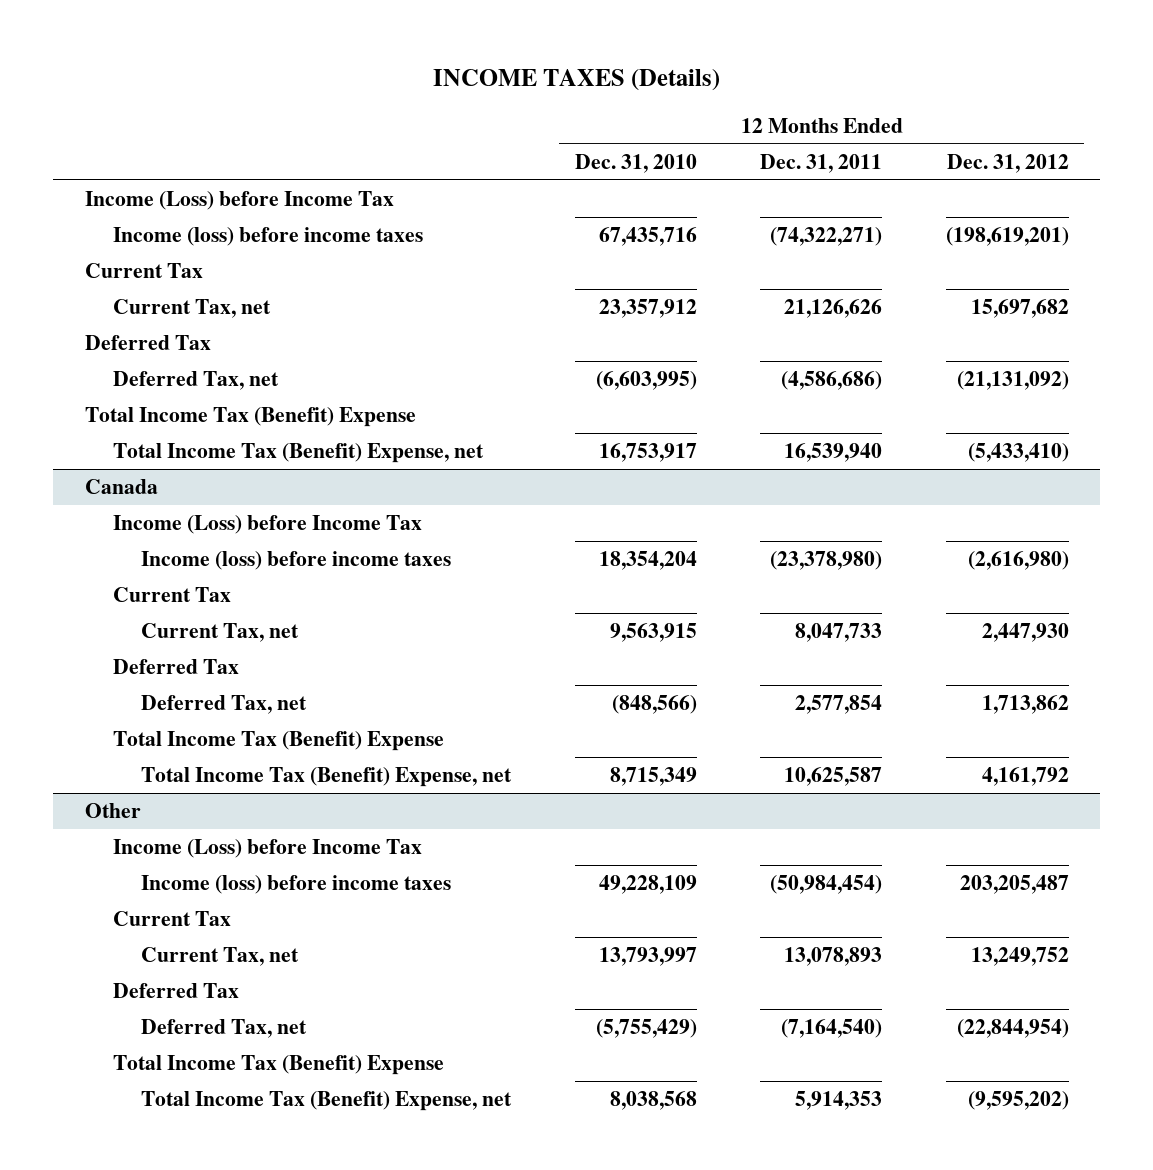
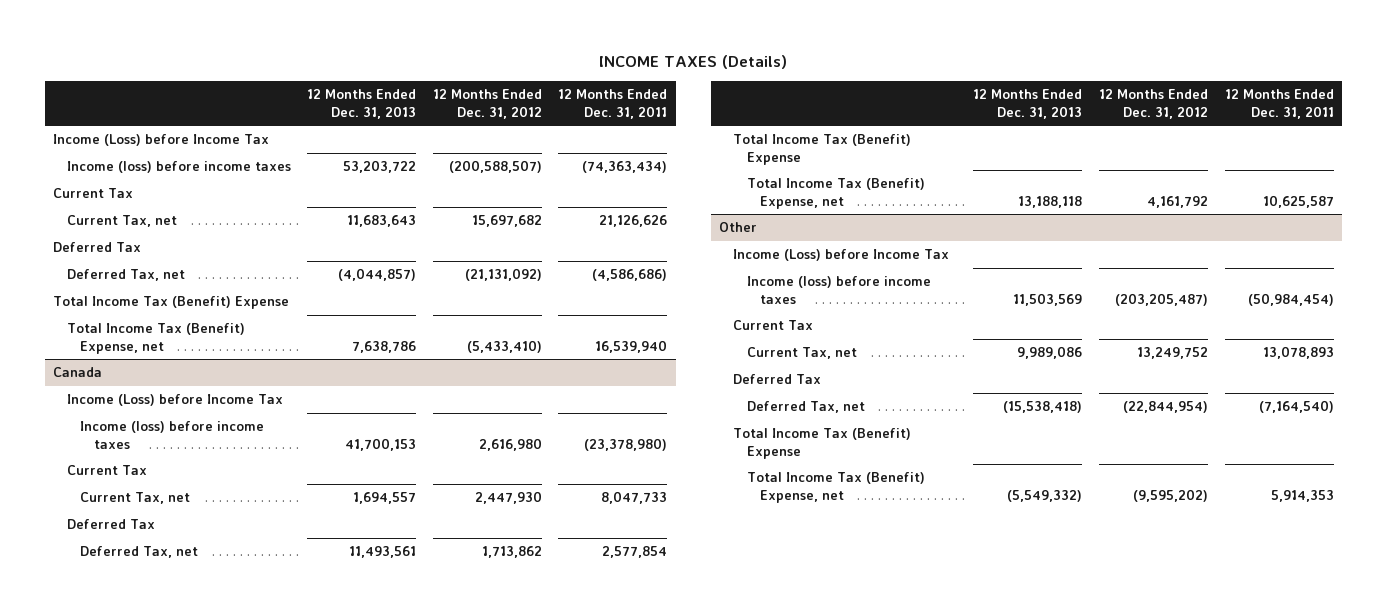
[574,153,697,173] Dec. 31, 2010 -> none
none -> [307,89,417,119] 12 Months Ended Dec. 31, 2013
[770,227,883,247] (74,322,271) -> [582,161,668,174] (74,363,434)
[945,227,1069,247] (198,619,201) -> [448,160,542,174] (200,588,507)
[967,551,1069,571] (2,616,980) -> [478,437,542,451] 2,616,980
[959,875,1069,895] 203,205,487 -> [1115,292,1209,306] (203,205,487)

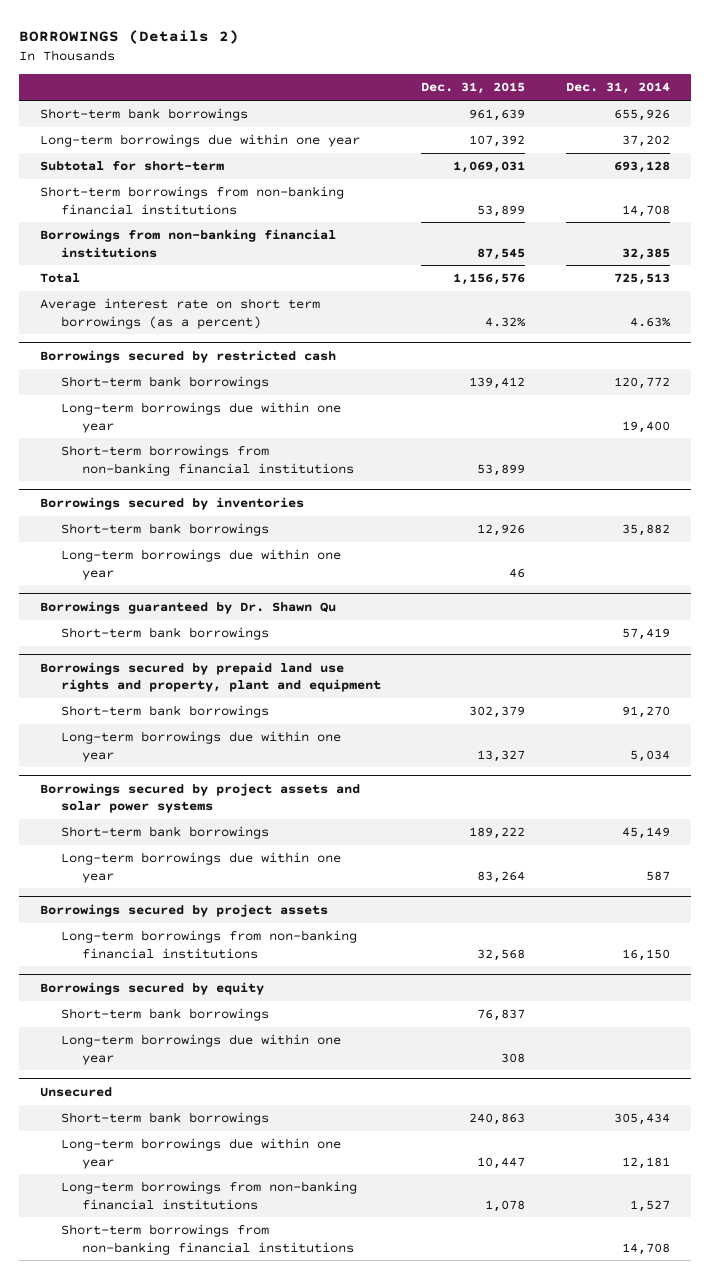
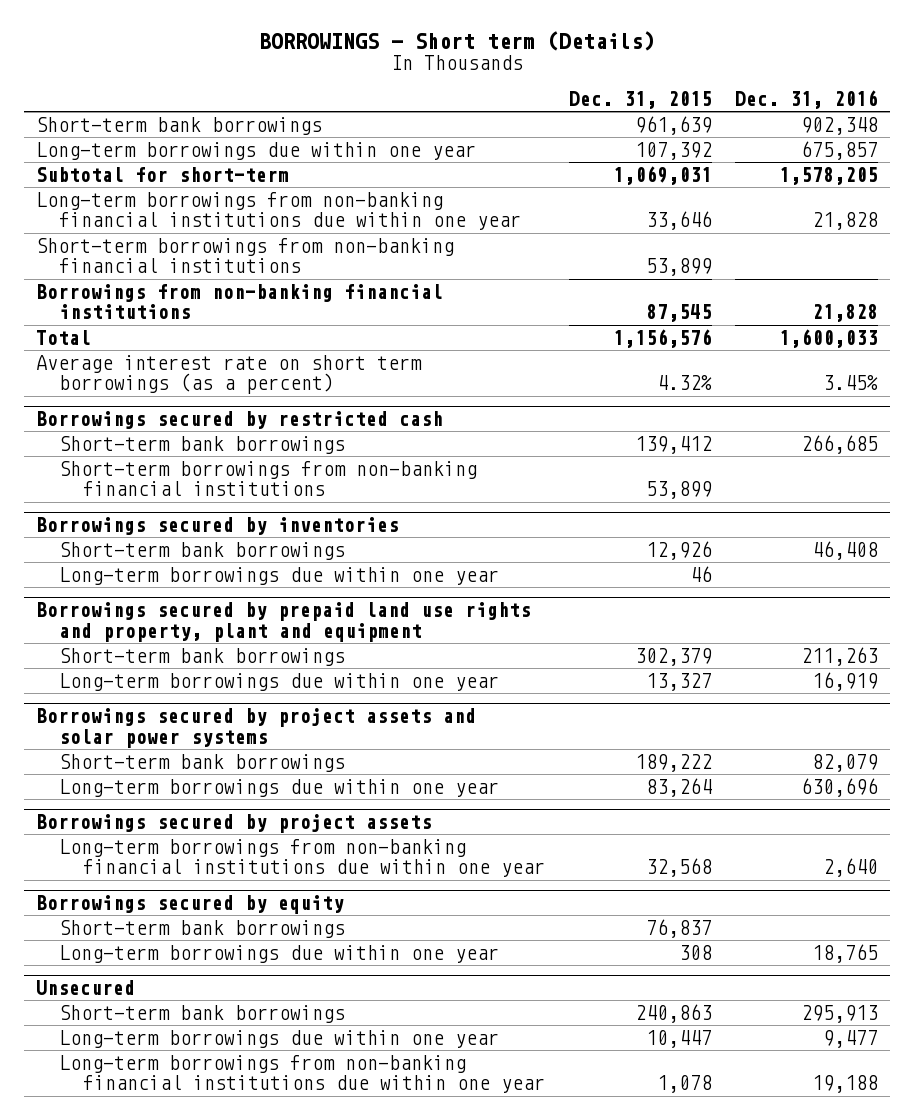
[19,30,240,45] BORROWINGS (Details 2) -> [259,30,656,51] BORROWINGS - Short term (Details)
[566,82,671,95] Dec. 31, 2014 -> none
none -> [735,89,879,109] Dec. 31, 2016
none -> [36,191,522,231] Long-term borrowings from non-banking financial institutions due within one year
[60,402,341,433] Long-term borrowings due within one year -> none
[39,600,336,614] Borrowings guaranteed by Dr. Shawn Qu -> none
[60,627,269,641] Short-term bank borrowings -> none
[60,930,357,959] Long-term borrowings from non-banking financial institutions -> [59,838,545,878] Long-term borrowings from non-banking financial institutions due within one year
[60,1224,354,1255] Short-term borrowings from non-banking financial institutions -> none
[60,1181,357,1210] Long-term borrowings from non-banking financial institutions -> [59,1054,545,1094] Long-term borrowings from non-banking financial institutions due within one year

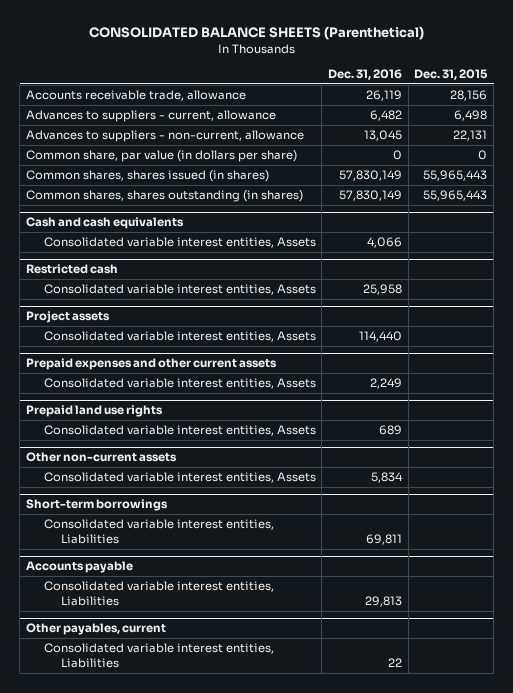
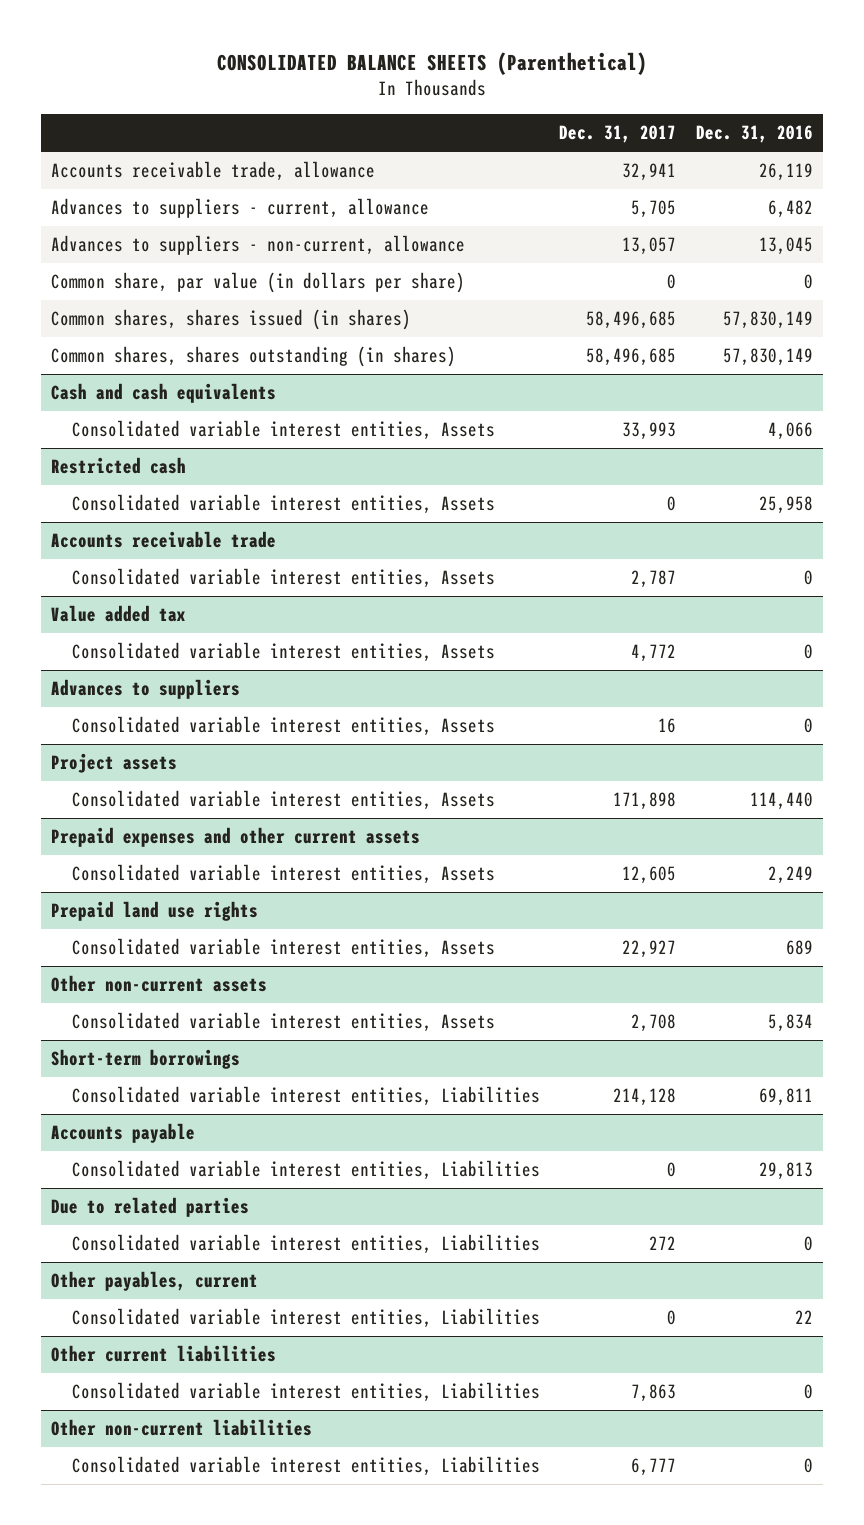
[414,68,489,80] Dec. 31, 2015 -> none
none -> [559,125,677,144] Dec. 31, 2017
none -> [50,531,276,549] Accounts receivable trade
none -> [71,568,495,589] Consolidated variable interest entities, Assets
none -> [50,605,186,623] Value added tax
none -> [71,642,495,663] Consolidated variable interest entities, Assets
none -> [50,679,240,700] Advances to suppliers
none -> [71,716,495,737] Consolidated variable interest entities, Assets
none -> [50,1197,249,1218] Due to related parties
none -> [71,1234,540,1255] Consolidated variable interest entities, Liabilities
none -> [50,1345,276,1363] Other current liabilities
none -> [71,1382,540,1403] Consolidated variable interest entities, Liabilities
none -> [50,1419,312,1437] Other non-current liabilities
none -> [71,1456,540,1477] Consolidated variable interest entities, Liabilities

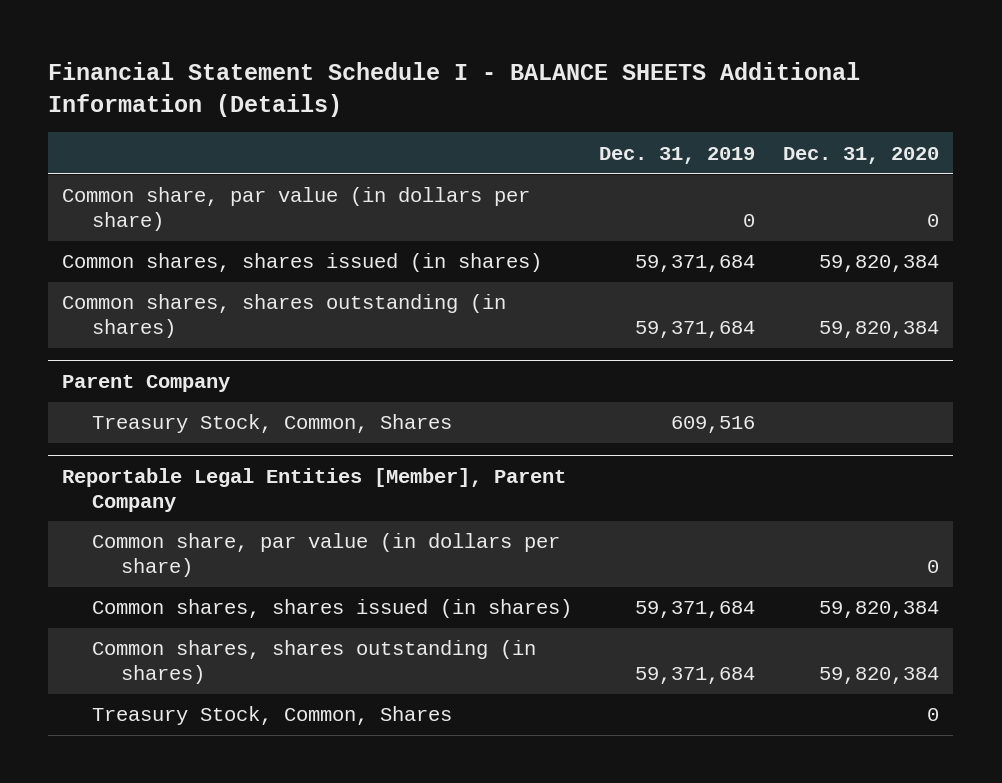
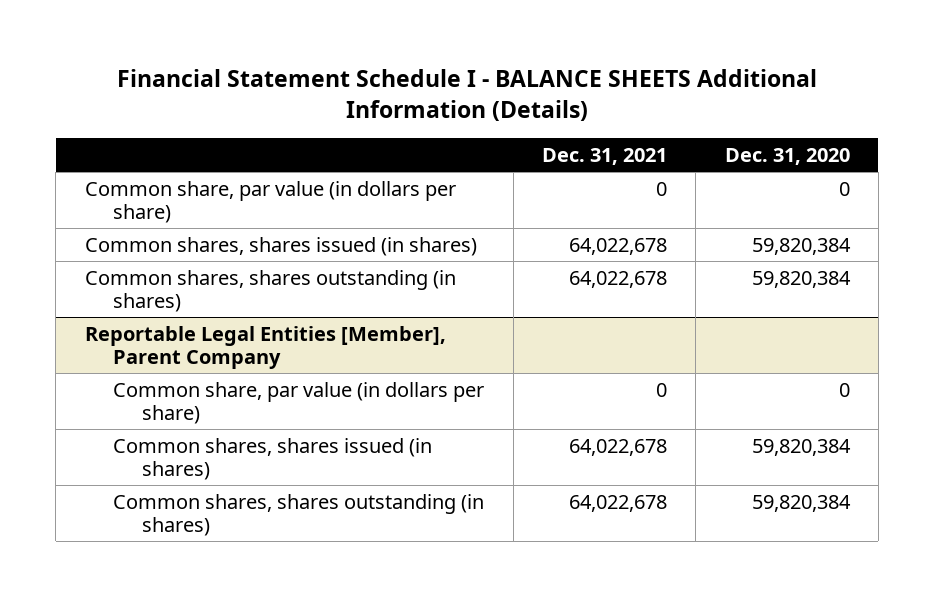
[599,146,756,164] Dec. 31, 2019 -> none
none -> [541,147,667,165] Dec. 31, 2021
[62,374,231,392] Parent Company -> none
[91,414,452,434] Treasury Stock, Common, Shares -> none
[91,706,452,726] Treasury Stock, Common, Shares -> none

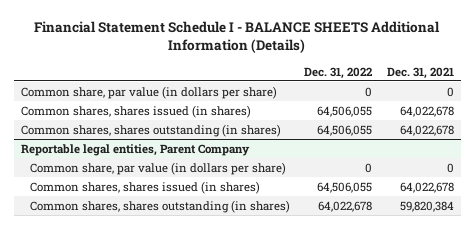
[724,147,850,165] Dec. 31, 2020 -> none
none -> [304,66,373,79] Dec. 31, 2022
[84,325,446,370] Reportable Legal Entities [Member], Parent Company -> [21,143,251,156] Reportable legal entities, Parent Company
[568,494,667,512] 64,022,678 -> [399,200,454,212] 59,820,384

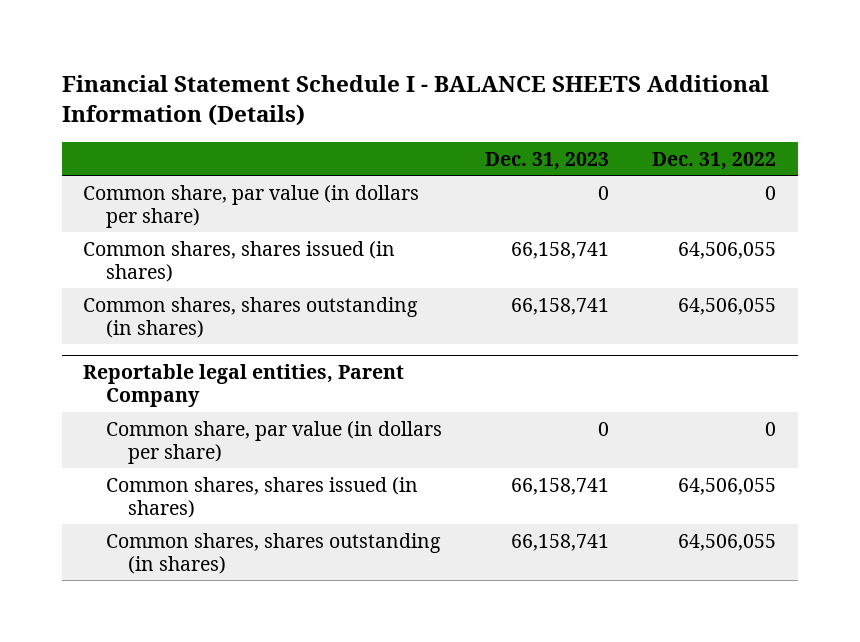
[386,66,454,79] Dec. 31, 2021 -> none
none -> [485,151,610,170] Dec. 31, 2023
[318,200,373,212] 64,022,678 -> [678,533,777,551] 64,506,055

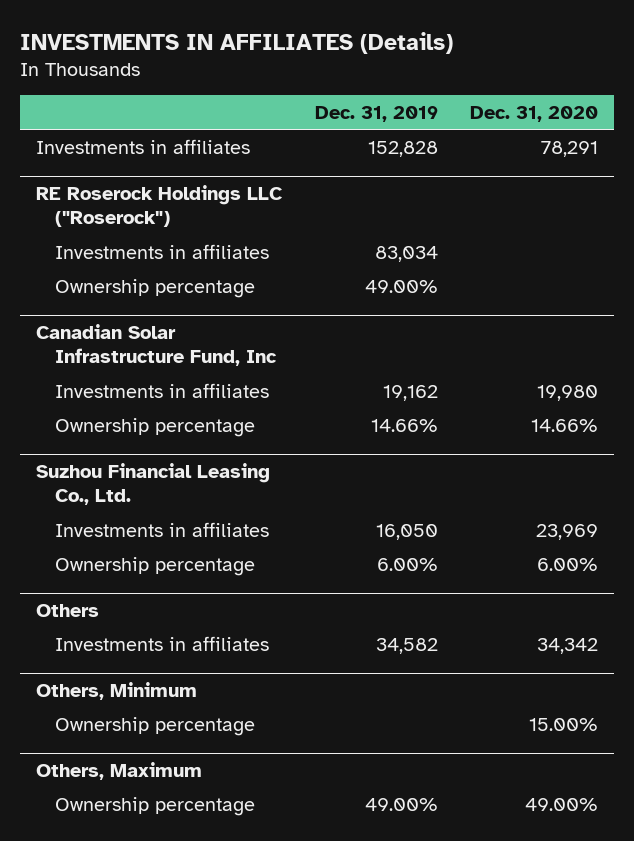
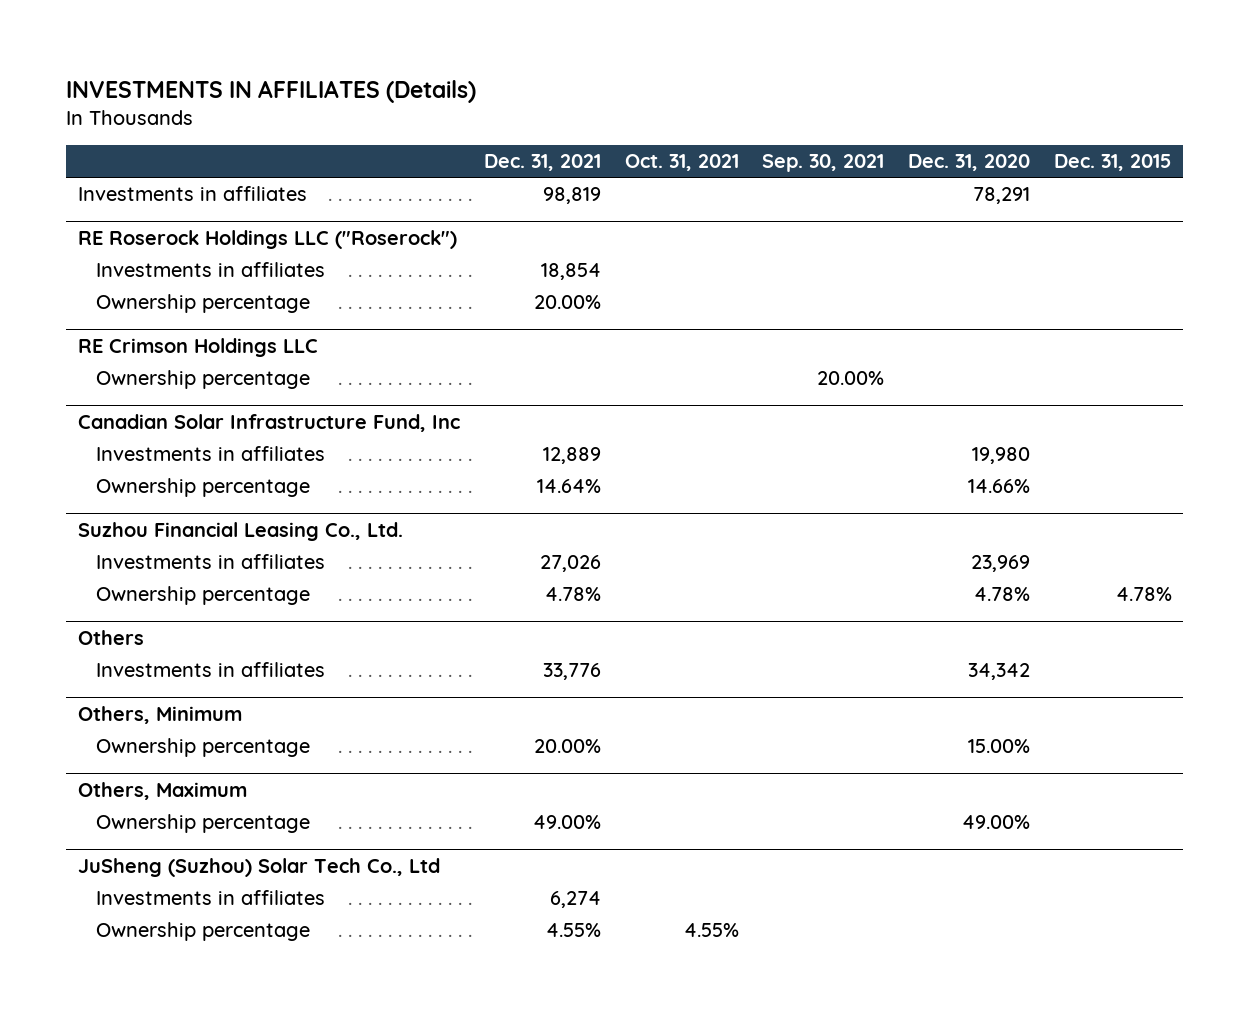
[314,105,438,122] Dec. 31, 2019 -> none
none -> [483,154,601,172] Dec. 31, 2021
none -> [624,154,739,172] Oct. 31, 2021
none -> [762,154,885,173] Sep. 30, 2021
none -> [1053,154,1172,172] Dec. 31, 2015
none -> [78,337,319,357] RE Crimson Holdings LLC
none -> [96,370,311,390] Ownership percentage
[537,557,599,571] 6.00% -> [973,587,1030,602] 4.78%
none -> [78,857,441,877] JuSheng (Suzhou) Solar Tech Co., Ltd
none -> [96,890,326,906] Investments in affiliates
none -> [96,922,311,942] Ownership percentage

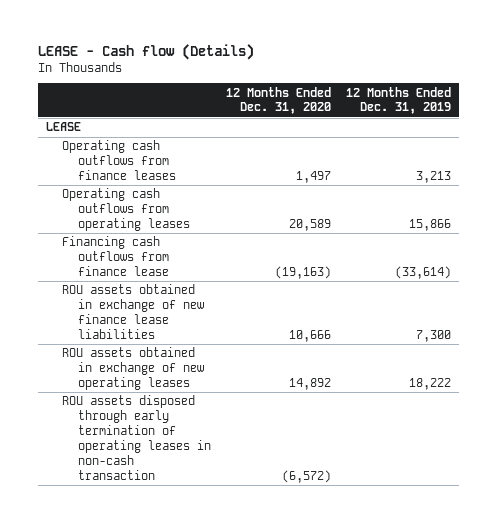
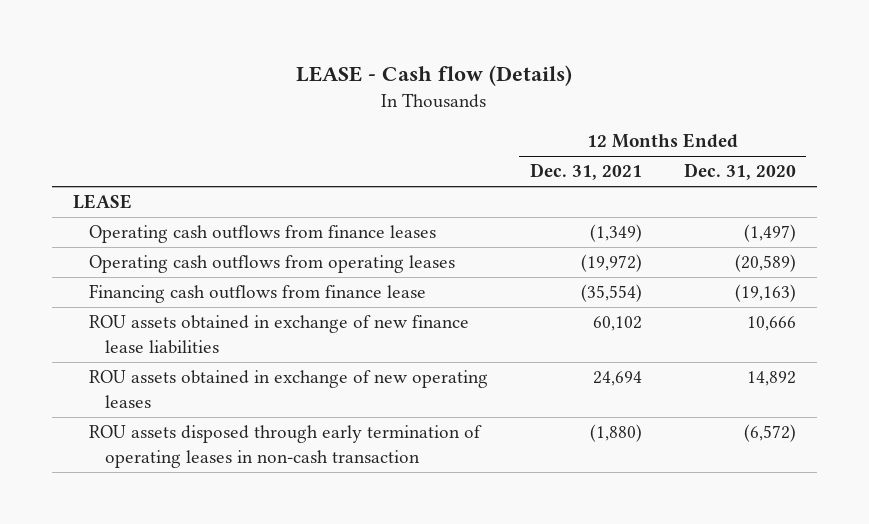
[346,86,452,115] 12 Months Ended Dec. 31, 2019 -> none
none -> [529,163,642,181] Dec. 31, 2021
[296,171,332,184] 1,497 -> [743,224,796,243] (1,497)
[289,219,332,232] 20,589 -> [734,254,796,273] (20,589)

